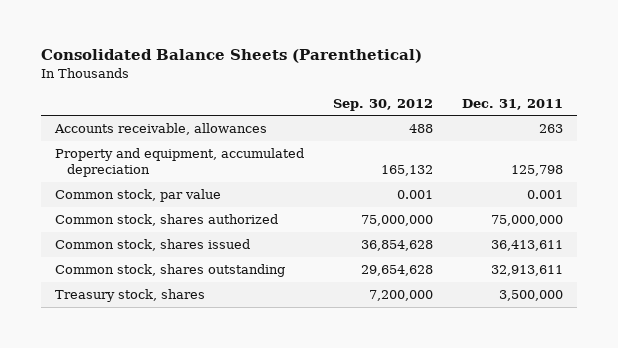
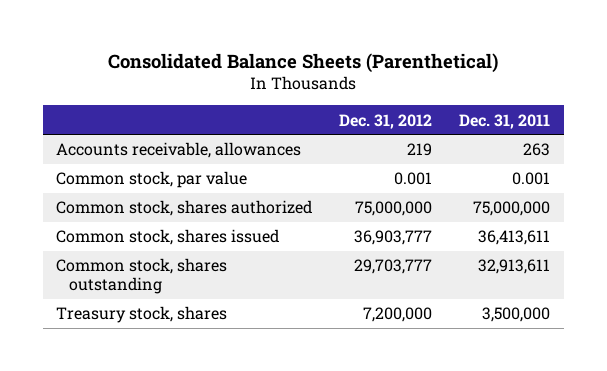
[332,98,433,111] Sep. 30, 2012 -> none
none -> [339,113,433,129] Dec. 31, 2012
[54,147,304,178] Property and equipment, accumulated depreciation -> none

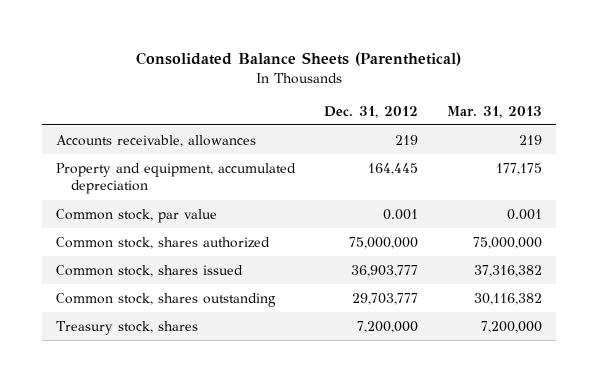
[459,113,551,129] Dec. 31, 2011 -> none
none -> [447,105,543,118] Mar. 31, 2013
none -> [56,162,297,195] Property and equipment, accumulated depreciation

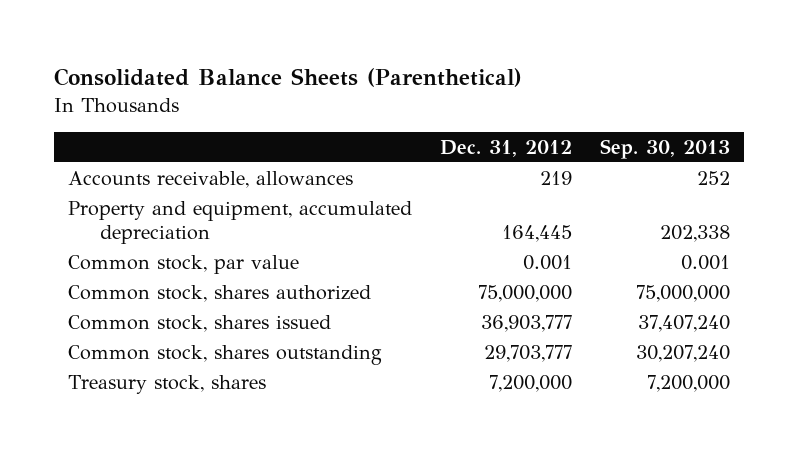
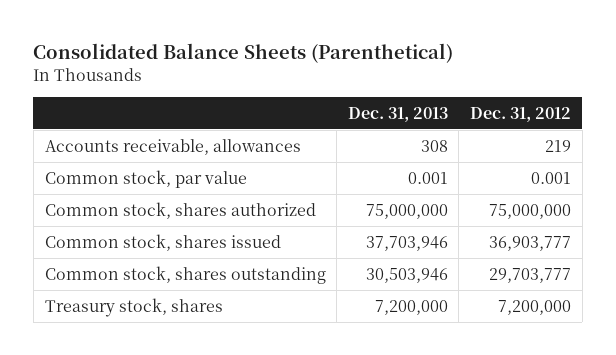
[600,139,731,160] Sep. 30, 2013 -> none
none -> [347,106,448,122] Dec. 31, 2013
[68,200,413,245] Property and equipment, accumulated depreciation -> none

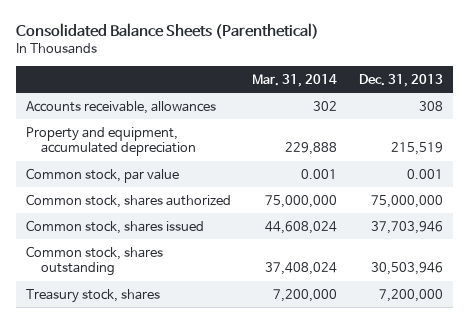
[470,106,572,122] Dec. 31, 2012 -> none
none -> [252,73,338,87] Mar. 31, 2014
none -> [26,126,196,157] Property and equipment, accumulated depreciation

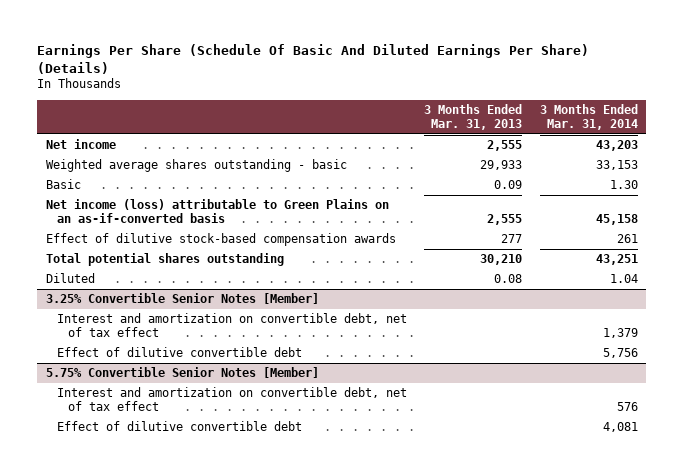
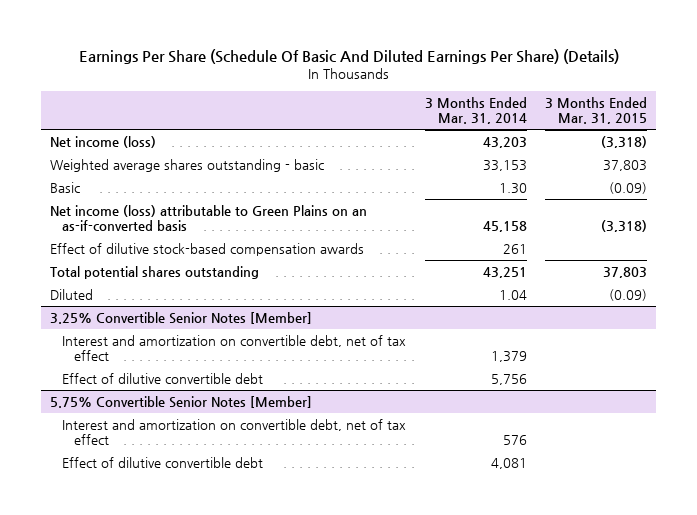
[424,104,523,130] 3 Months Ended Mar. 31, 2013 -> none
none -> [544,96,647,125] 3 Months Ended Mar. 31, 2015
[45,139,116,150] Net income -> [50,135,157,148] Net income (loss)

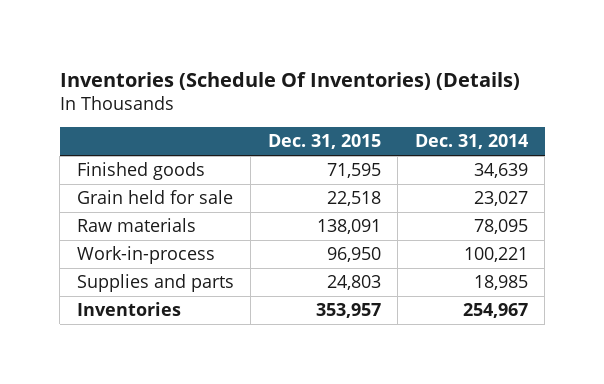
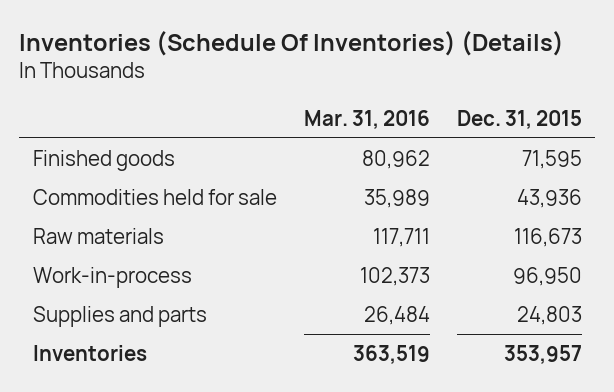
[414,134,528,150] Dec. 31, 2014 -> none
none -> [303,109,430,129] Mar. 31, 2016
[76,190,233,205] Grain held for sale -> [32,189,277,206] Commodities held for sale
[326,191,381,207] 22,518 -> [516,189,582,209] 43,936
[316,219,381,235] 138,091 -> [513,228,582,248] 116,673

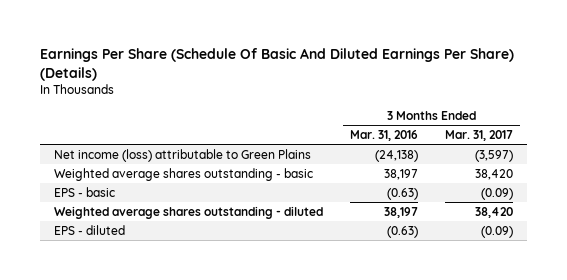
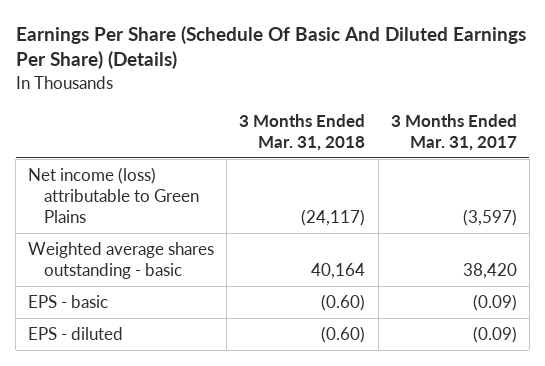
[350,129,419,141] Mar. 31, 2016 -> none
none -> [239,113,366,151] 3 Months Ended Mar. 31, 2018
[53,205,323,219] Weighted average shares outstanding - diluted -> none

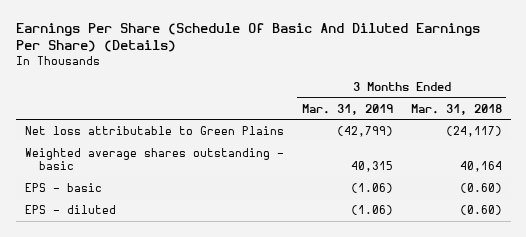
[390,113,517,151] 3 Months Ended Mar. 31, 2017 -> none
none -> [301,103,393,115] Mar. 31, 2019
[28,166,199,223] Net income (loss) attributable to Green Plains -> [24,126,284,136] Net loss attributable to Green Plains

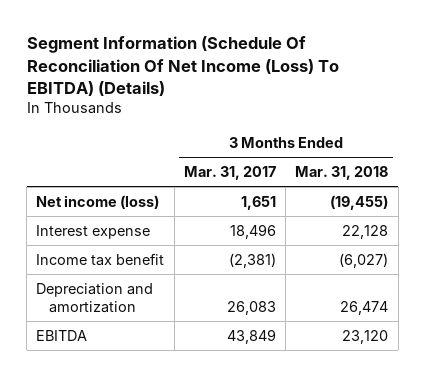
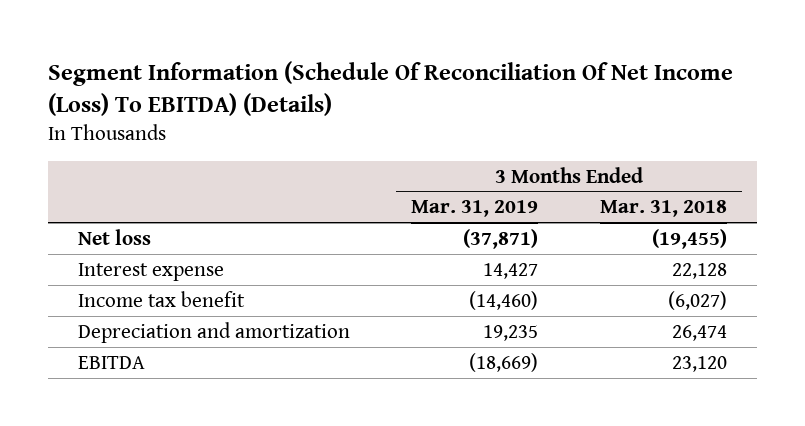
[183,165,276,180] Mar. 31, 2017 -> none
none -> [411,200,539,218] Mar. 31, 2019
[36,194,160,209] Net income (loss) -> [78,228,152,245] Net loss

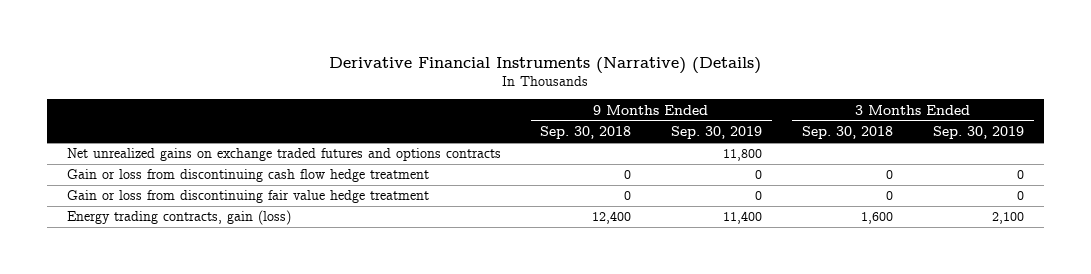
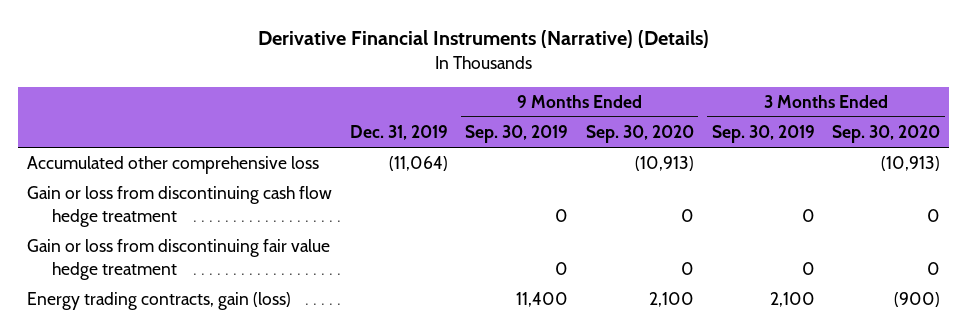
[540,125,632,139] Sep. 30, 2018 -> none
[802,125,894,139] Sep. 30, 2018 -> none
none -> [349,125,448,141] Dec. 31, 2019
none -> [586,125,695,144] Sep. 30, 2020
none -> [832,125,941,144] Sep. 30, 2020
[66,148,501,162] Net unrealized gains on exchange traded futures and options contracts -> none
none -> [27,156,320,175] Accumulated other comprehensive loss

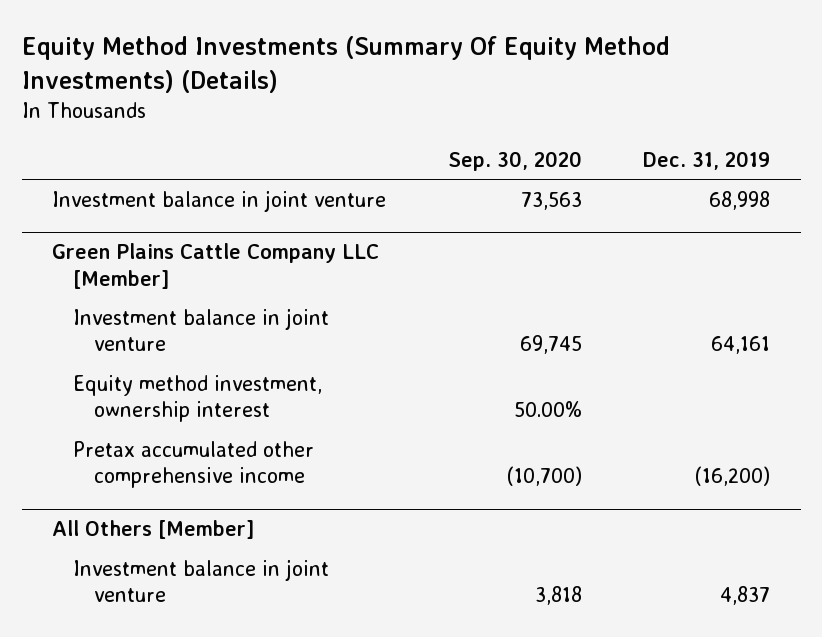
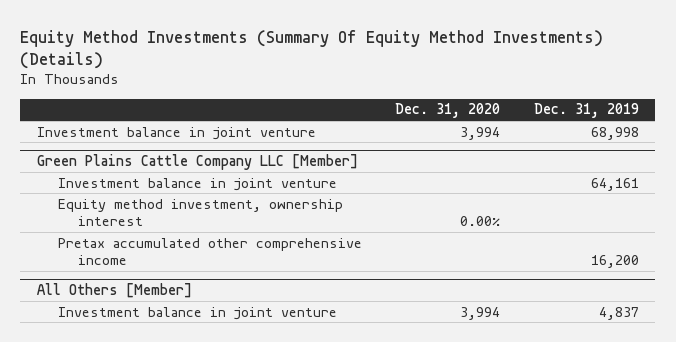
[447,151,582,172] Sep. 30, 2020 -> none
none -> [395,103,501,119] Dec. 31, 2020
[695,466,771,487] (16,200) -> [590,254,639,268] 16,200

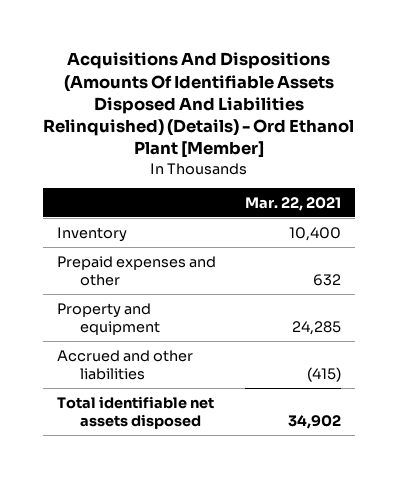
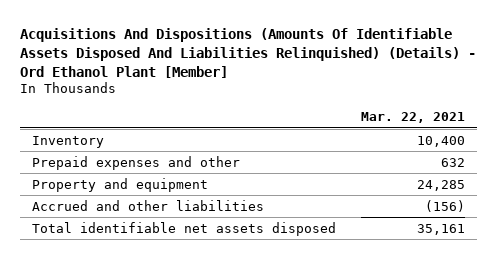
[306,367,341,383] (415) -> [424,199,465,212] (156)
[287,415,341,430] 34,902 -> [416,223,465,235] 35,161

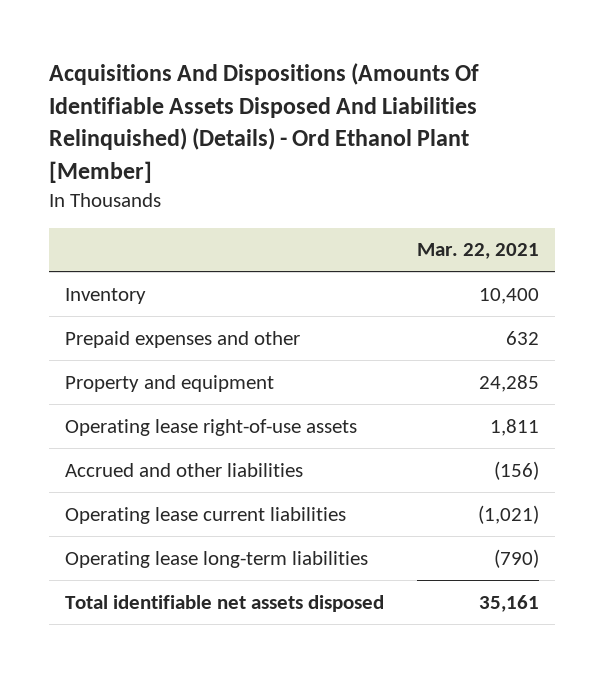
none -> [64,418,357,436] Operating lease right-of-use assets
none -> [64,506,346,524] Operating lease current liabilities
none -> [64,550,368,568] Operating lease long-term liabilities

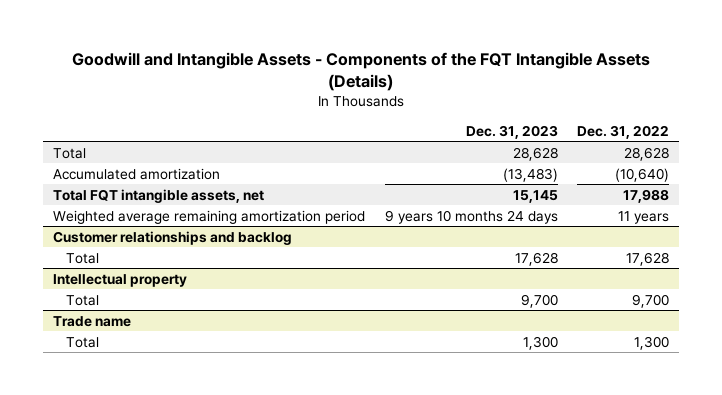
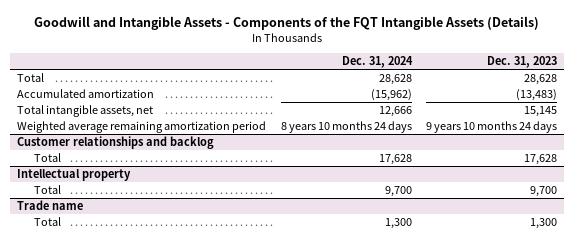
[577,124,670,139] Dec. 31, 2022 -> none
none -> [341,56,413,69] Dec. 31, 2024
[52,188,264,203] Total FQT intangible assets, net -> [17,104,154,117] Total intangible assets, net

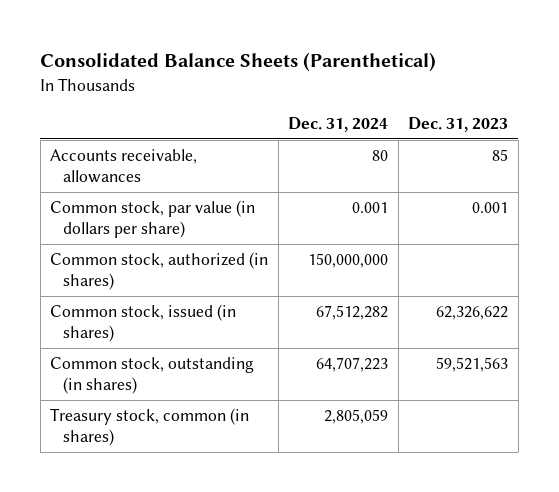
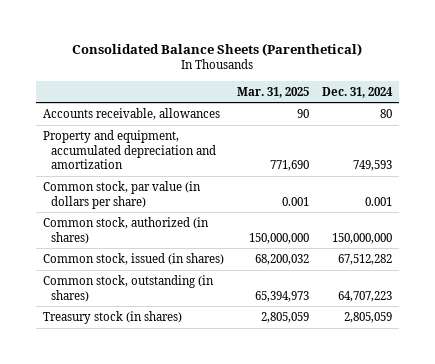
[408,116,509,132] Dec. 31, 2023 -> none
none -> [236,86,309,98] Mar. 31, 2025
none -> [42,129,217,170] Property and equipment, accumulated depreciation and amortization
[50,407,250,447] Treasury stock, common (in shares) -> [42,310,182,324] Treasury stock (in shares)

